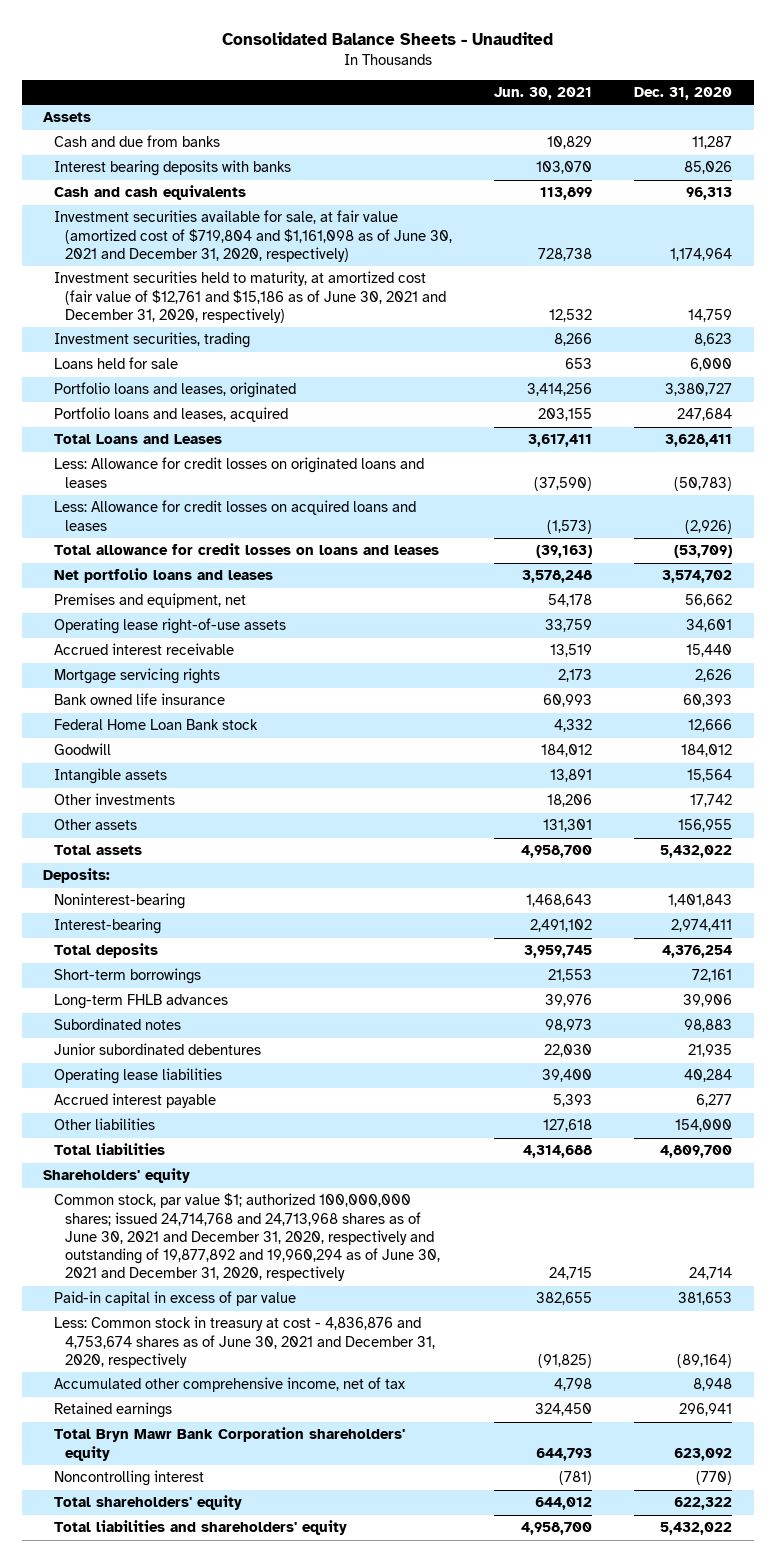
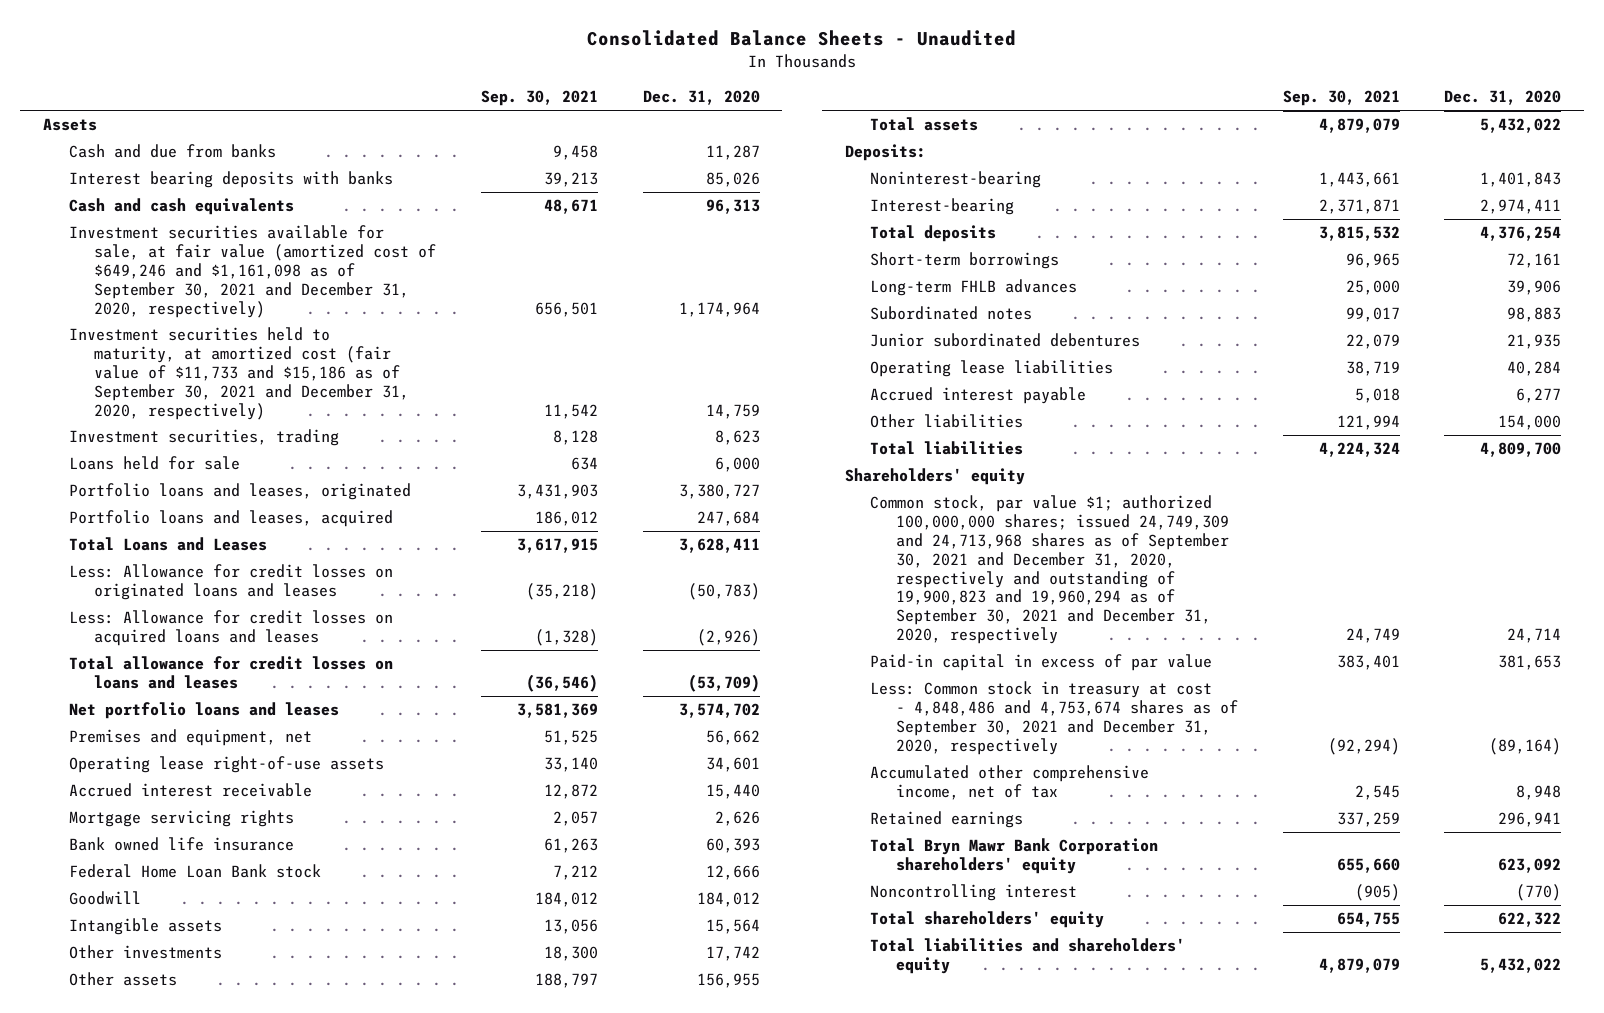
[494,86,593,100] Jun. 30, 2021 -> none
none -> [480,90,598,107] Sep. 30, 2021
[54,210,452,262] Investment securities available for sale, at fair value (amortized cost of $719,804 and $1,161,098 as of June 30, 2021 and December 31, 2020, respectively) -> [68,225,437,318] Investment securities available for sale, at fair value (amortized cost of $649,246 and $1,161,098 as of September 30, 2021 and December 31, 2020, respectively)
[54,271,446,323] Investment securities held to maturity, at amortized cost (fair value of $12,761 and $15,186 as of June 30, 2021 and December 31, 2020, respectively) -> [68,327,410,420] Investment securities held to maturity, at amortized cost (fair value of $11,733 and $15,186 as of September 30, 2021 and December 31, 2020, respectively)
[54,1193,440,1282] Common stock, par value $1; authorized 100,000,000 shares; issued 24,714,768 and 24,713,968 shares as of June 30, 2021 and December 31, 2020, respectively and outstanding of 19,877,892 and 19,960,294 as of June 30, 2021 and December 31, 2020, respectively -> [870,495,1229,645] Common stock, par value $1; authorized 100,000,000 shares; issued 24,749,309 and 24,713,968 shares as of September 30, 2021 and December 31, 2020, respectively and outstanding of 19,900,823 and 19,960,294 as of September 30, 2021 and December 31, 2020, respectively
[54,1316,435,1368] Less: Common stock in treasury at cost - 4,836,876 and 4,753,674 shares as of June 30, 2021 and December 31, 2020, respectively -> [870,681,1238,755] Less: Common stock in treasury at cost - 4,848,486 and 4,753,674 shares as of September 30, 2021 and December 31, 2020, respectively

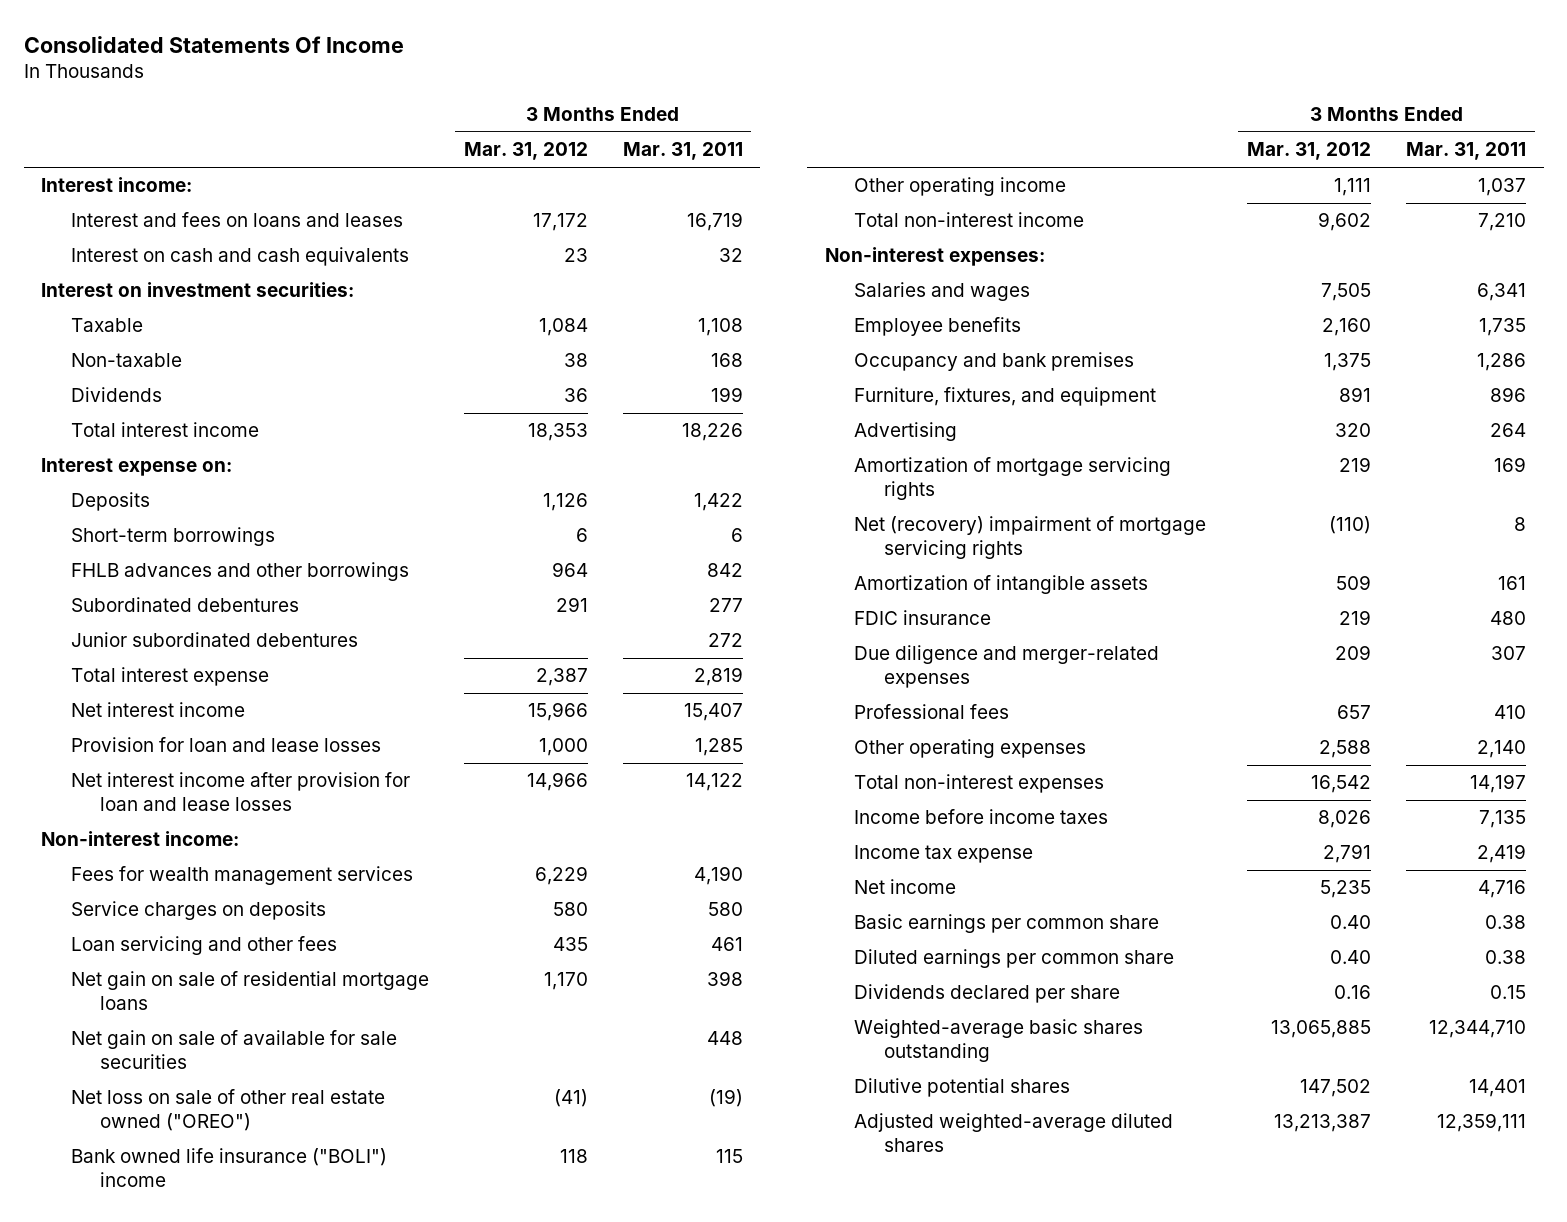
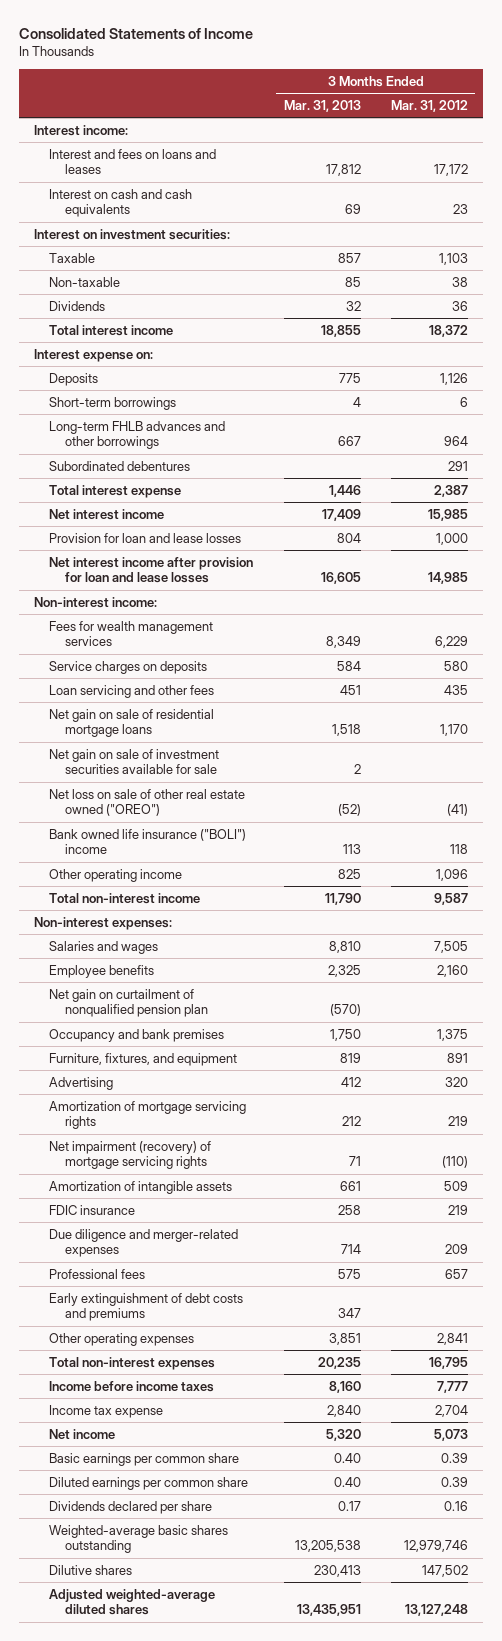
[23,35,404,53] Consolidated Statements Of Income -> [18,27,253,39] Consolidated Statements of Income
[622,142,743,161] Mar. 31, 2011 -> none
none -> [283,99,361,112] Mar. 31, 2013
[538,318,588,337] 1,084 -> [438,252,468,265] 1,103
[527,423,588,442] 18,353 -> [428,324,468,337] 18,372
[70,562,409,582] FHLB advances and other borrowings -> [49,420,226,450] Long-term FHLB advances and other borrowings
[70,632,358,648] Junior subordinated debentures -> none
[527,702,588,722] 15,966 -> [427,508,468,521] 15,985
[526,772,588,792] 14,966 -> [427,572,468,585] 14,985
[70,1030,397,1070] Net gain on sale of available for sale securities -> [49,748,220,775] Net gain on sale of investment securities available for sale
[1334,178,1372,197] 1,111 -> [435,868,468,881] 1,096
[1318,212,1372,232] 9,602 -> [433,892,468,905] 9,587
none -> [49,988,208,1018] Net gain on curtailment of nonqualified pension plan
[854,516,1207,560] Net (recovery) impairment of mortgage servicing rights -> [49,1140,212,1170] Net impairment (recovery) of mortgage servicing rights
none -> [49,1292,244,1322] Early extinguishment of debt costs and premiums
[1319,740,1372,759] 2,588 -> [436,1332,468,1345] 2,841
[1311,775,1372,794] 16,542 -> [428,1356,468,1369] 16,795
[1318,810,1372,829] 8,026 -> [436,1380,468,1393] 7,777
[1323,844,1372,864] 2,791 -> [434,1404,468,1417] 2,704
[1320,880,1372,899] 5,235 -> [433,1428,468,1441] 5,073
[1330,915,1372,930] 0.40 -> [440,1452,468,1463] 0.39
[1330,950,1372,965] 0.40 -> [440,1476,468,1487] 0.39
[1271,1020,1372,1039] 13,065,885 -> [403,1540,468,1553] 12,979,746
[854,1078,1071,1098] Dilutive potential shares -> [49,1564,133,1575] Dilutive shares
[1274,1114,1372,1133] 13,213,387 -> [404,1604,468,1617] 13,127,248

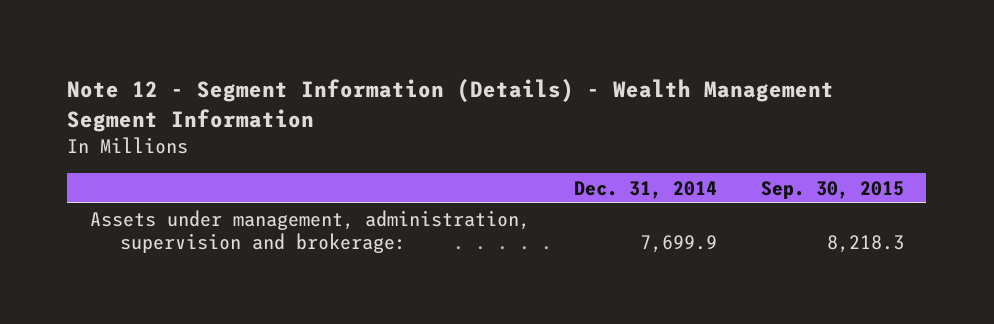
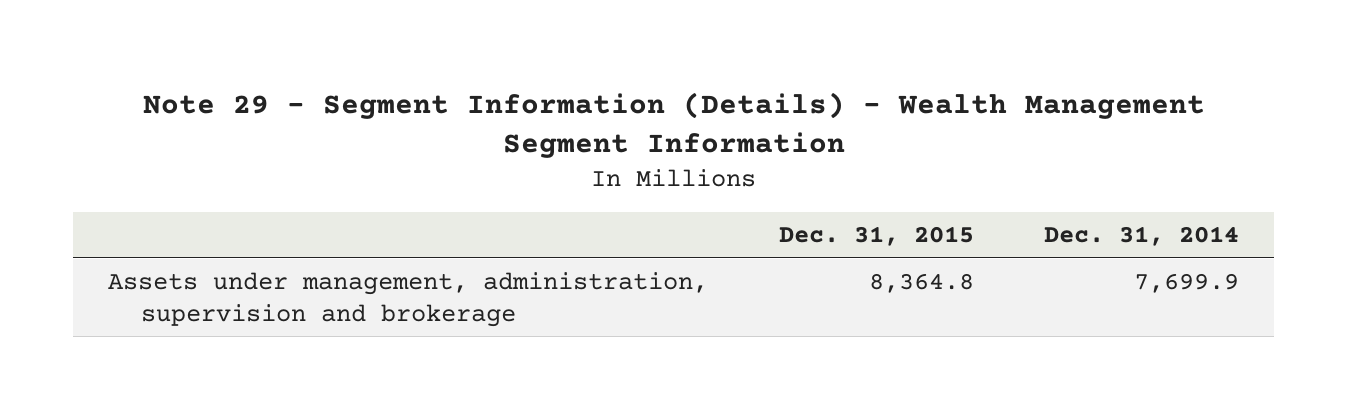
[67,79,835,133] Note 12 - Segment Information (Details) - Wealth Management Segment Information -> [142,91,1205,159] Note 29 - Segment Information (Details) - Wealth Management Segment Information
[761,180,905,199] Sep. 30, 2015 -> none
none -> [778,226,974,247] Dec. 31, 2015
[89,209,530,253] Assets under management, administration, supervision and brokerage: -> [108,272,709,327] Assets under management, administration, supervision and brokerage

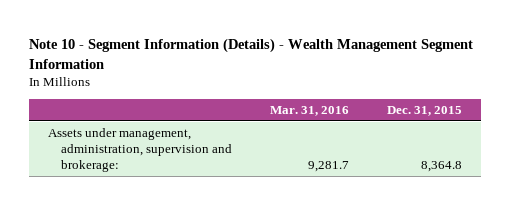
[142,91,1205,159] Note 29 - Segment Information (Details) - Wealth Management Segment Information -> [29,38,474,69] Note 10 - Segment Information (Details) - Wealth Management Segment Information
[1044,226,1240,247] Dec. 31, 2014 -> none
none -> [270,105,350,116] Mar. 31, 2016
[108,272,709,327] Assets under management, administration, supervision and brokerage -> [48,127,233,173] Assets under management, administration, supervision and brokerage:

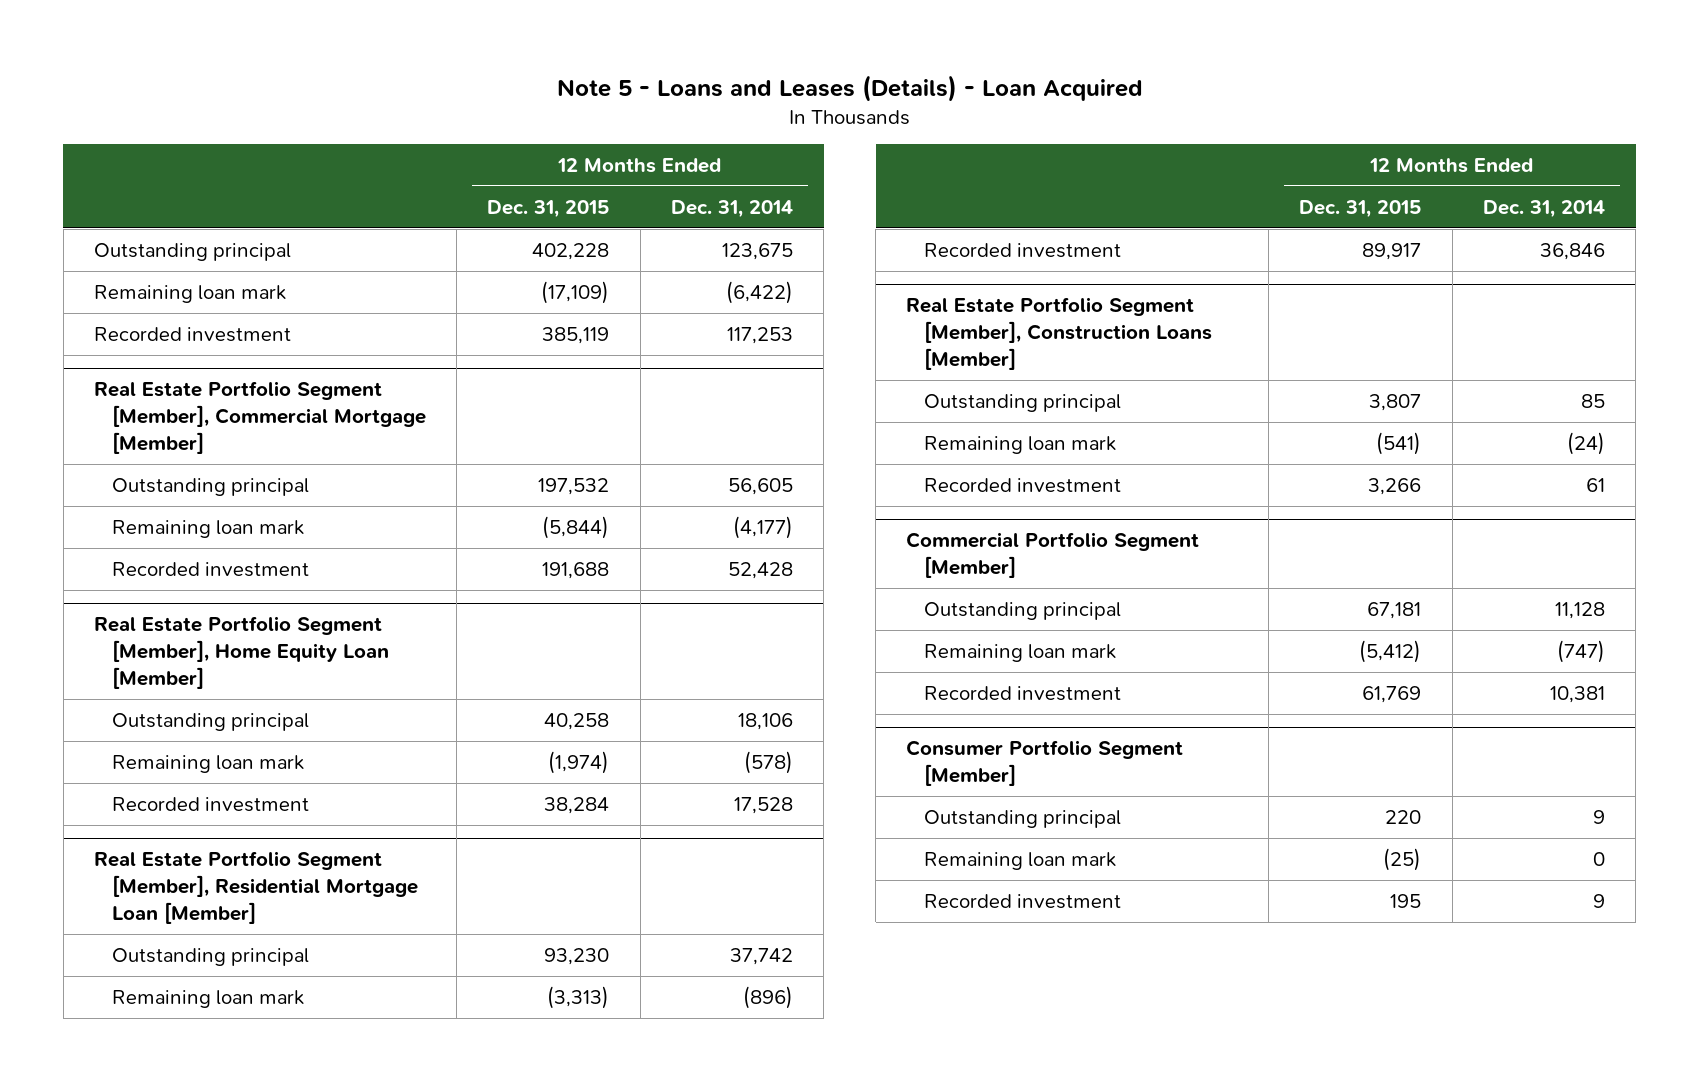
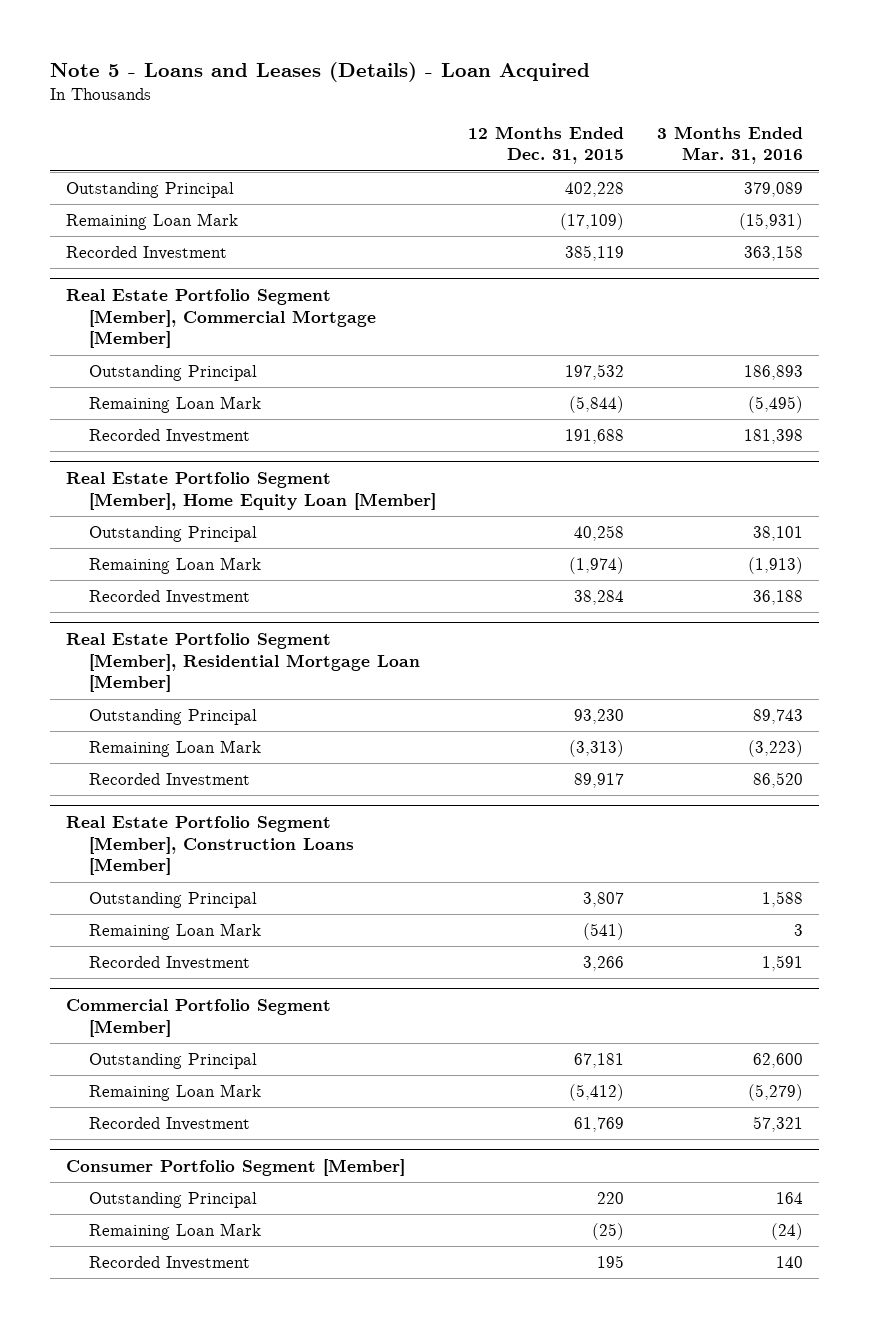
[670,199,793,218] Dec. 31, 2014 -> none
none -> [656,125,803,165] 3 Months Ended Mar. 31, 2016
[94,242,292,261] Outstanding principal -> [66,182,235,199] Outstanding Principal
[94,284,287,303] Remaining loan mark -> [66,213,239,231] Remaining Loan Mark
[94,326,292,342] Recorded investment -> [66,246,228,261] Recorded Investment
[111,477,309,496] Outstanding principal -> [89,365,258,382] Outstanding Principal
[111,519,304,538] Remaining loan mark -> [89,396,262,414] Remaining Loan Mark
[111,561,309,577] Recorded investment -> [89,429,251,444] Recorded Investment
[111,712,309,731] Outstanding principal -> [89,526,258,543] Outstanding Principal
[111,754,304,773] Remaining loan mark -> [89,557,262,575] Remaining Loan Mark
[111,796,309,812] Recorded investment -> [89,590,251,605] Recorded Investment
[111,947,309,966] Outstanding principal -> [89,709,258,726] Outstanding Principal
[111,989,304,1008] Remaining loan mark -> [89,740,262,758] Remaining Loan Mark
[923,242,1121,258] Recorded investment -> [89,773,251,788] Recorded Investment
[923,393,1121,412] Outstanding principal -> [89,892,258,909] Outstanding Principal
[923,435,1116,454] Remaining loan mark -> [89,923,262,941] Remaining Loan Mark
[923,477,1121,493] Recorded investment -> [89,956,251,971] Recorded Investment
[923,601,1121,620] Outstanding principal -> [89,1053,258,1070] Outstanding Principal
[923,643,1116,662] Remaining loan mark -> [89,1084,262,1102] Remaining Loan Mark
[923,685,1121,701] Recorded investment -> [89,1117,251,1132] Recorded Investment
[923,809,1121,828] Outstanding principal -> [89,1192,258,1209] Outstanding Principal
[923,851,1116,870] Remaining loan mark -> [89,1223,262,1241] Remaining Loan Mark
[923,893,1121,909] Recorded investment -> [89,1256,251,1271] Recorded Investment

